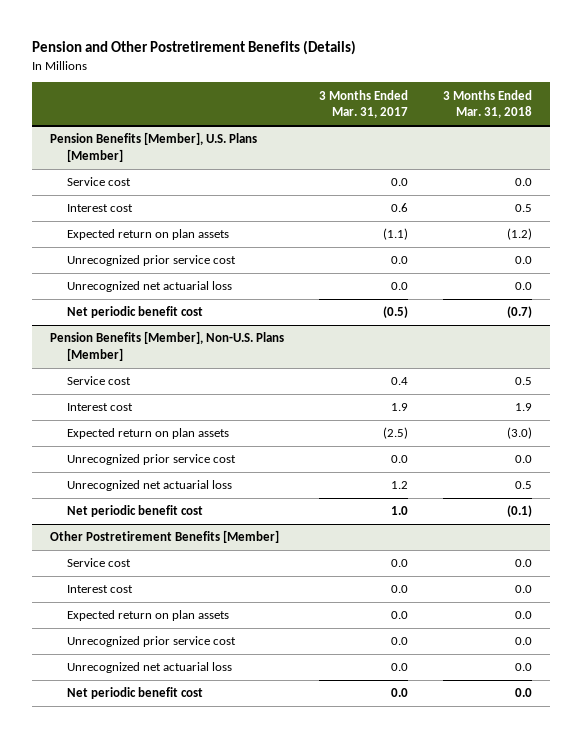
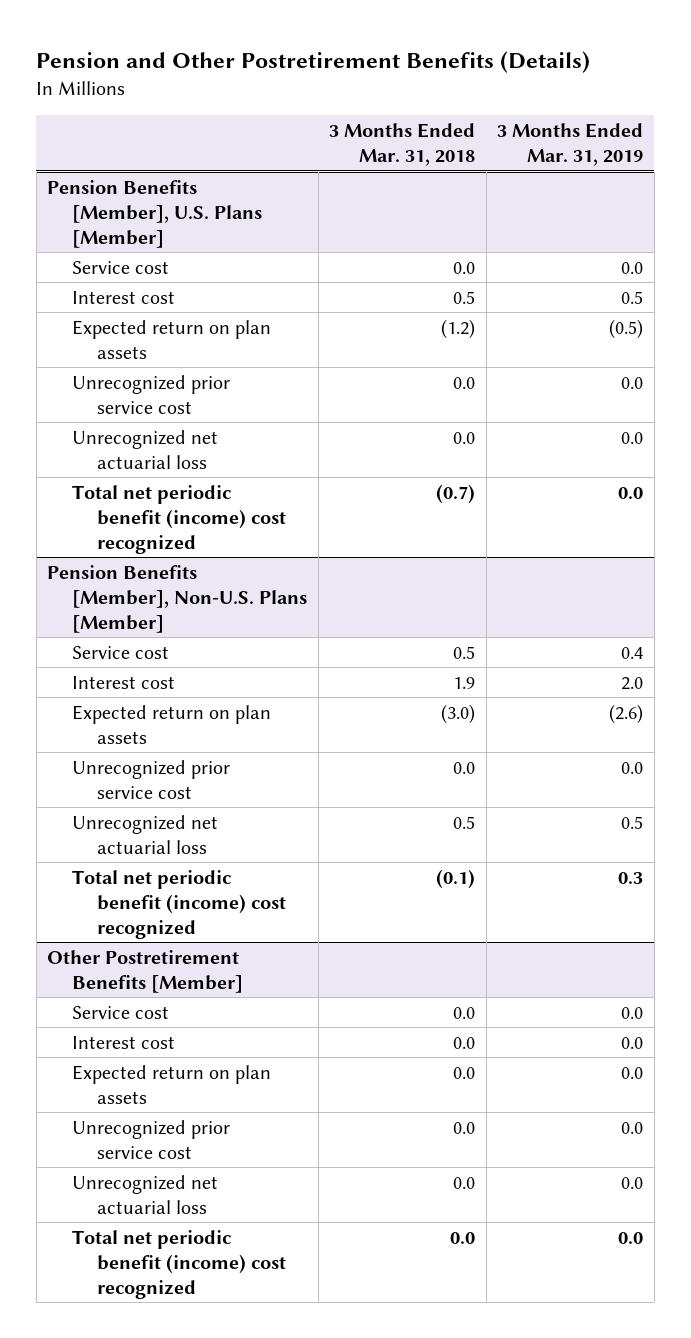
[318,89,408,119] 3 Months Ended Mar. 31, 2017 -> none
none -> [497,122,644,166] 3 Months Ended Mar. 31, 2019
[66,306,203,319] Net periodic benefit cost -> [72,484,287,554] Total net periodic benefit (income) cost recognized
[66,505,203,518] Net periodic benefit cost -> [72,869,287,939] Total net periodic benefit (income) cost recognized
[66,687,203,700] Net periodic benefit cost -> [72,1229,287,1299] Total net periodic benefit (income) cost recognized

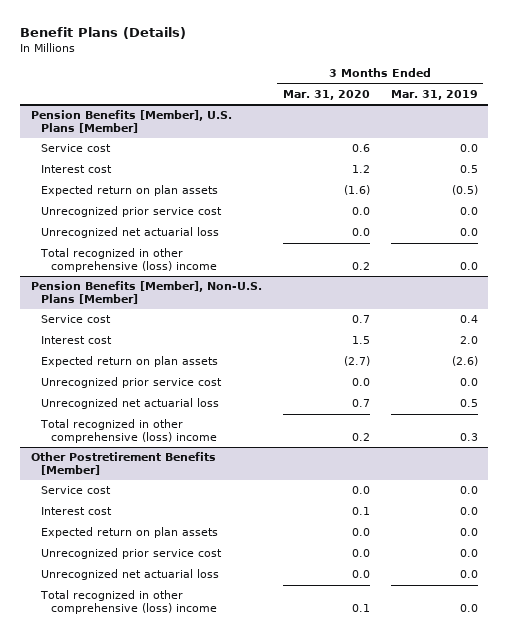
[36,50,591,73] Pension and Other Postretirement Benefits (Details) -> [20,27,187,40] Benefit Plans (Details)
[329,122,476,166] 3 Months Ended Mar. 31, 2018 -> none
none -> [282,89,370,100] Mar. 31, 2020
[72,484,287,554] Total net periodic benefit (income) cost recognized -> [40,248,218,273] Total recognized in other comprehensive (loss) income
[72,869,287,939] Total net periodic benefit (income) cost recognized -> [40,419,218,444] Total recognized in other comprehensive (loss) income
[72,1229,287,1299] Total net periodic benefit (income) cost recognized -> [40,590,218,615] Total recognized in other comprehensive (loss) income

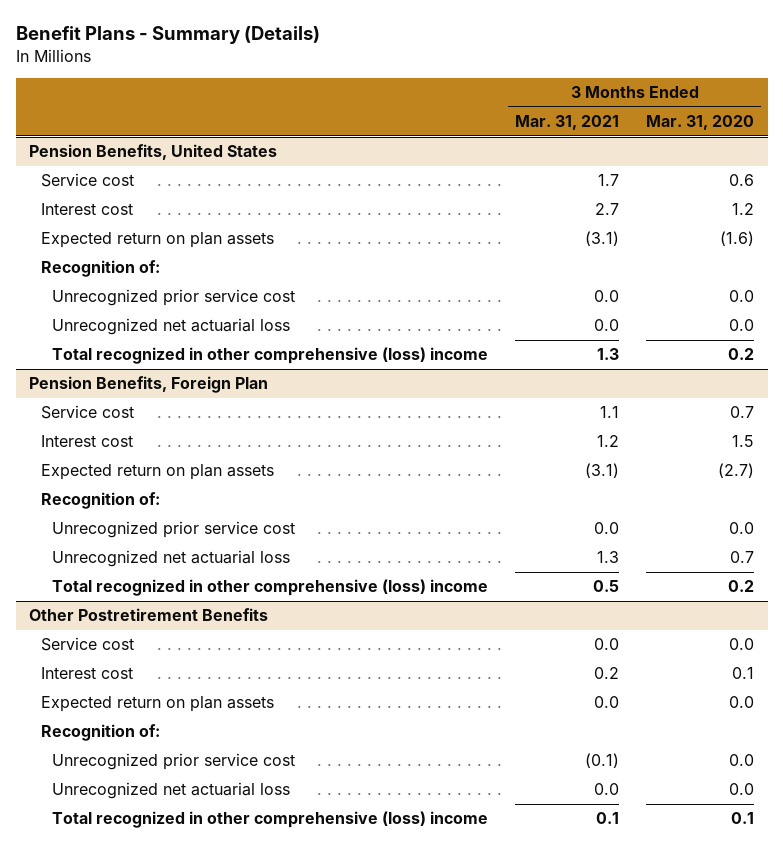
[20,27,187,40] Benefit Plans (Details) -> [15,26,320,45] Benefit Plans - Summary (Details)
[390,89,478,100] Mar. 31, 2019 -> none
none -> [515,114,620,130] Mar. 31, 2021
[30,110,232,134] Pension Benefits [Member], U.S. Plans [Member] -> none
none -> [29,144,278,161] Pension Benefits, United States
none -> [40,260,160,278] Recognition of:
[30,281,262,305] Pension Benefits [Member], Non-U.S. Plans [Member] -> none
none -> [29,376,269,394] Pension Benefits, Foreign Plan
none -> [40,492,160,510] Recognition of:
[30,452,216,476] Other Postretirement Benefits [Member] -> [29,608,269,622] Other Postretirement Benefits
none -> [40,724,160,742] Recognition of:

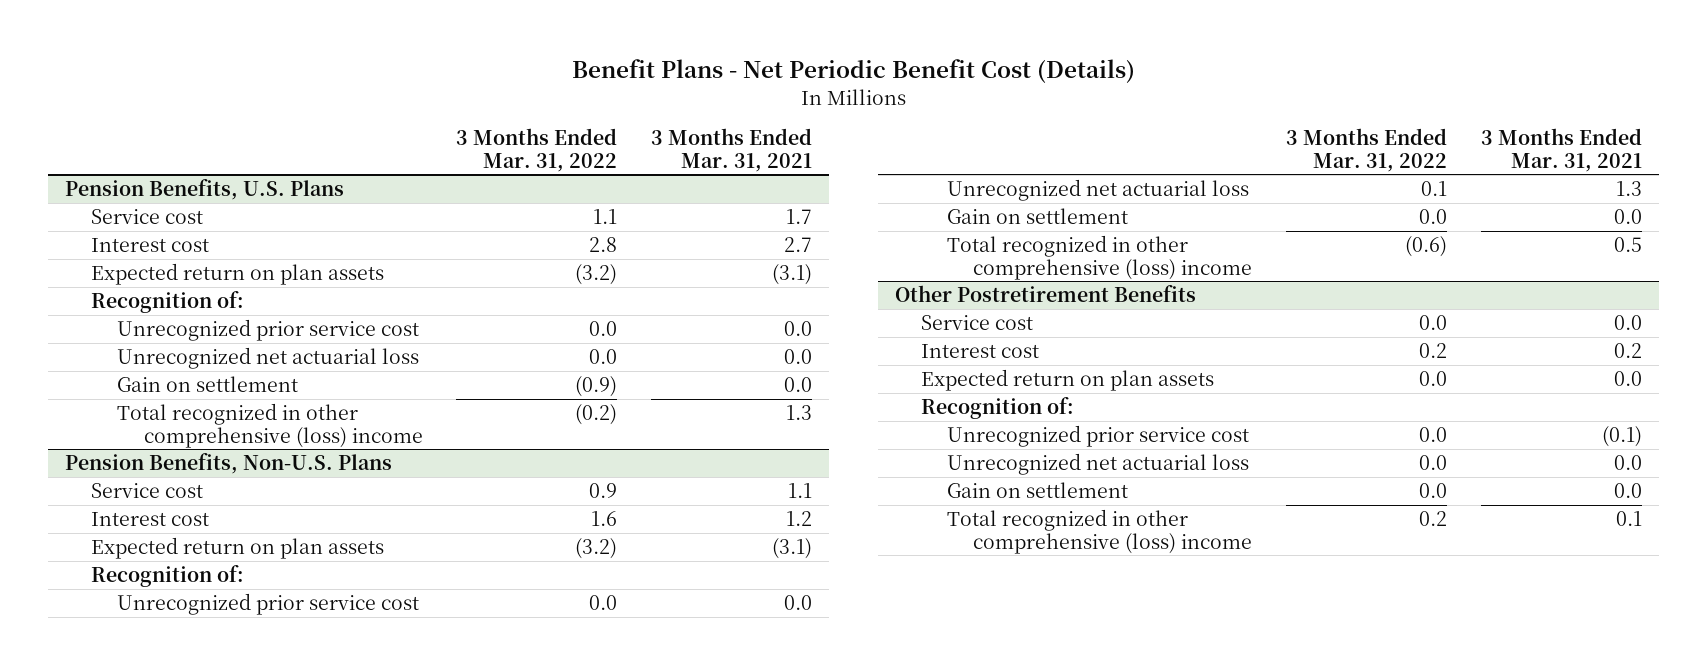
[15,26,320,45] Benefit Plans - Summary (Details) -> [571,59,1135,84] Benefit Plans - Net Periodic Benefit Cost (Details)
[646,114,755,130] Mar. 31, 2020 -> none
none -> [456,127,618,172] 3 Months Ended Mar. 31, 2022
[29,144,278,161] Pension Benefits, United States -> none
none -> [64,178,344,200] Pension Benefits, U.S. Plans
none -> [117,375,299,392] Gain on settlement
[29,376,269,394] Pension Benefits, Foreign Plan -> none
none -> [64,452,392,474] Pension Benefits, Non-U.S. Plans
none -> [947,207,1129,224] Gain on settlement
none -> [947,481,1129,498] Gain on settlement

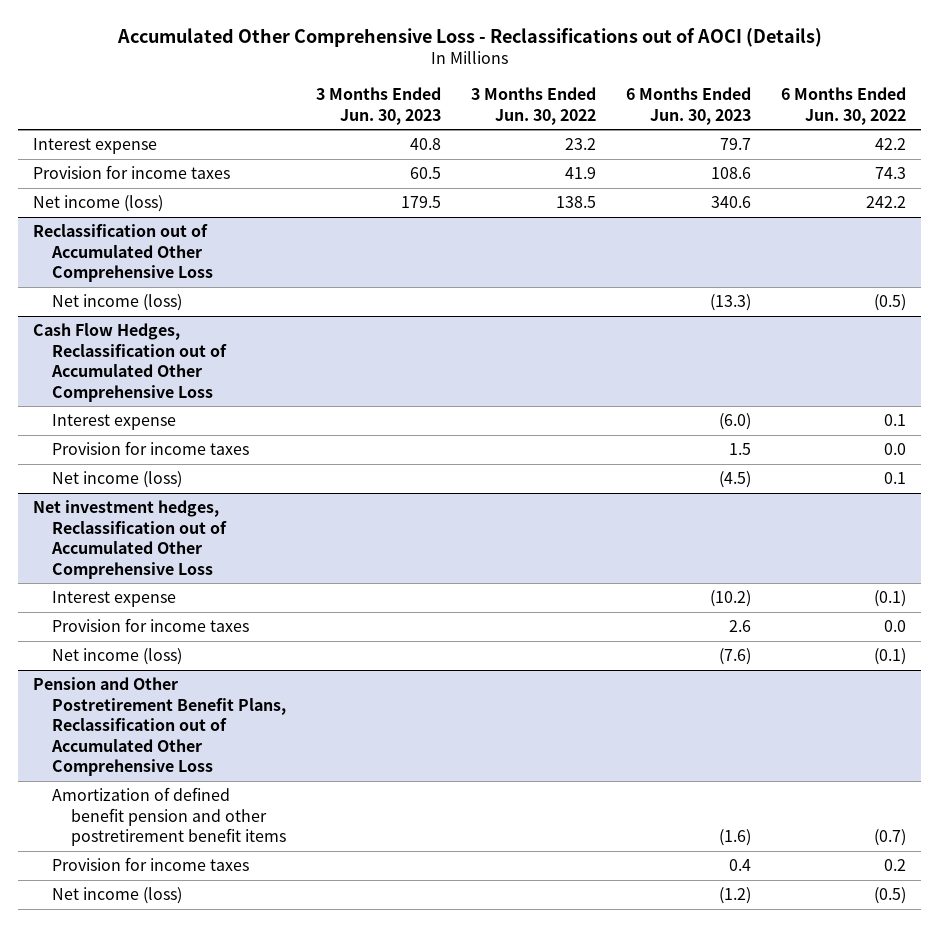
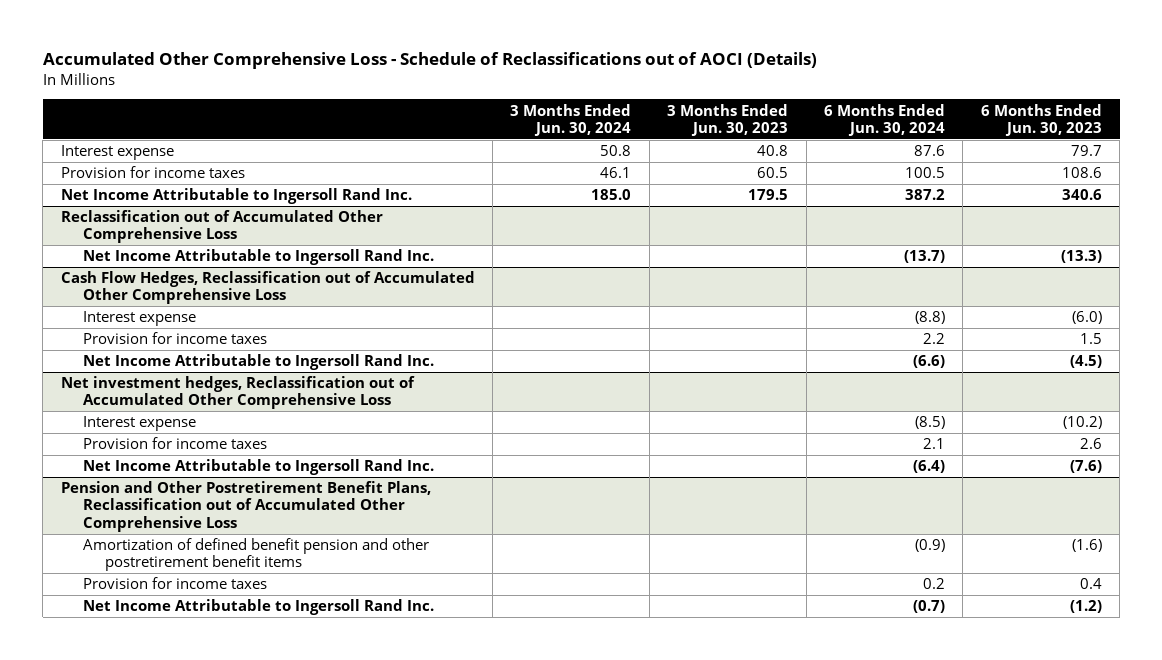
[116,27,822,47] Accumulated Other Comprehensive Loss - Reclassifications out of AOCI (Details) -> [42,52,817,70] Accumulated Other Comprehensive Loss - Schedule of Reclassifications out of AOCI (Details)
[471,87,597,125] 3 Months Ended Jun. 30, 2022 -> none
[781,87,907,125] 6 Months Ended Jun. 30, 2022 -> none
none -> [510,103,632,136] 3 Months Ended Jun. 30, 2024
none -> [823,103,945,136] 6 Months Ended Jun. 30, 2024
[33,195,164,213] Net income (loss) -> [60,188,412,205] Net Income Attributable to Ingersoll Rand Inc.
[52,294,183,312] Net income (loss) -> [82,249,434,266] Net Income Attributable to Ingersoll Rand Inc.
[52,471,183,489] Net income (loss) -> [82,354,434,371] Net Income Attributable to Ingersoll Rand Inc.
[52,648,183,666] Net income (loss) -> [82,459,434,476] Net Income Attributable to Ingersoll Rand Inc.
[52,887,183,905] Net income (loss) -> [82,599,434,616] Net Income Attributable to Ingersoll Rand Inc.

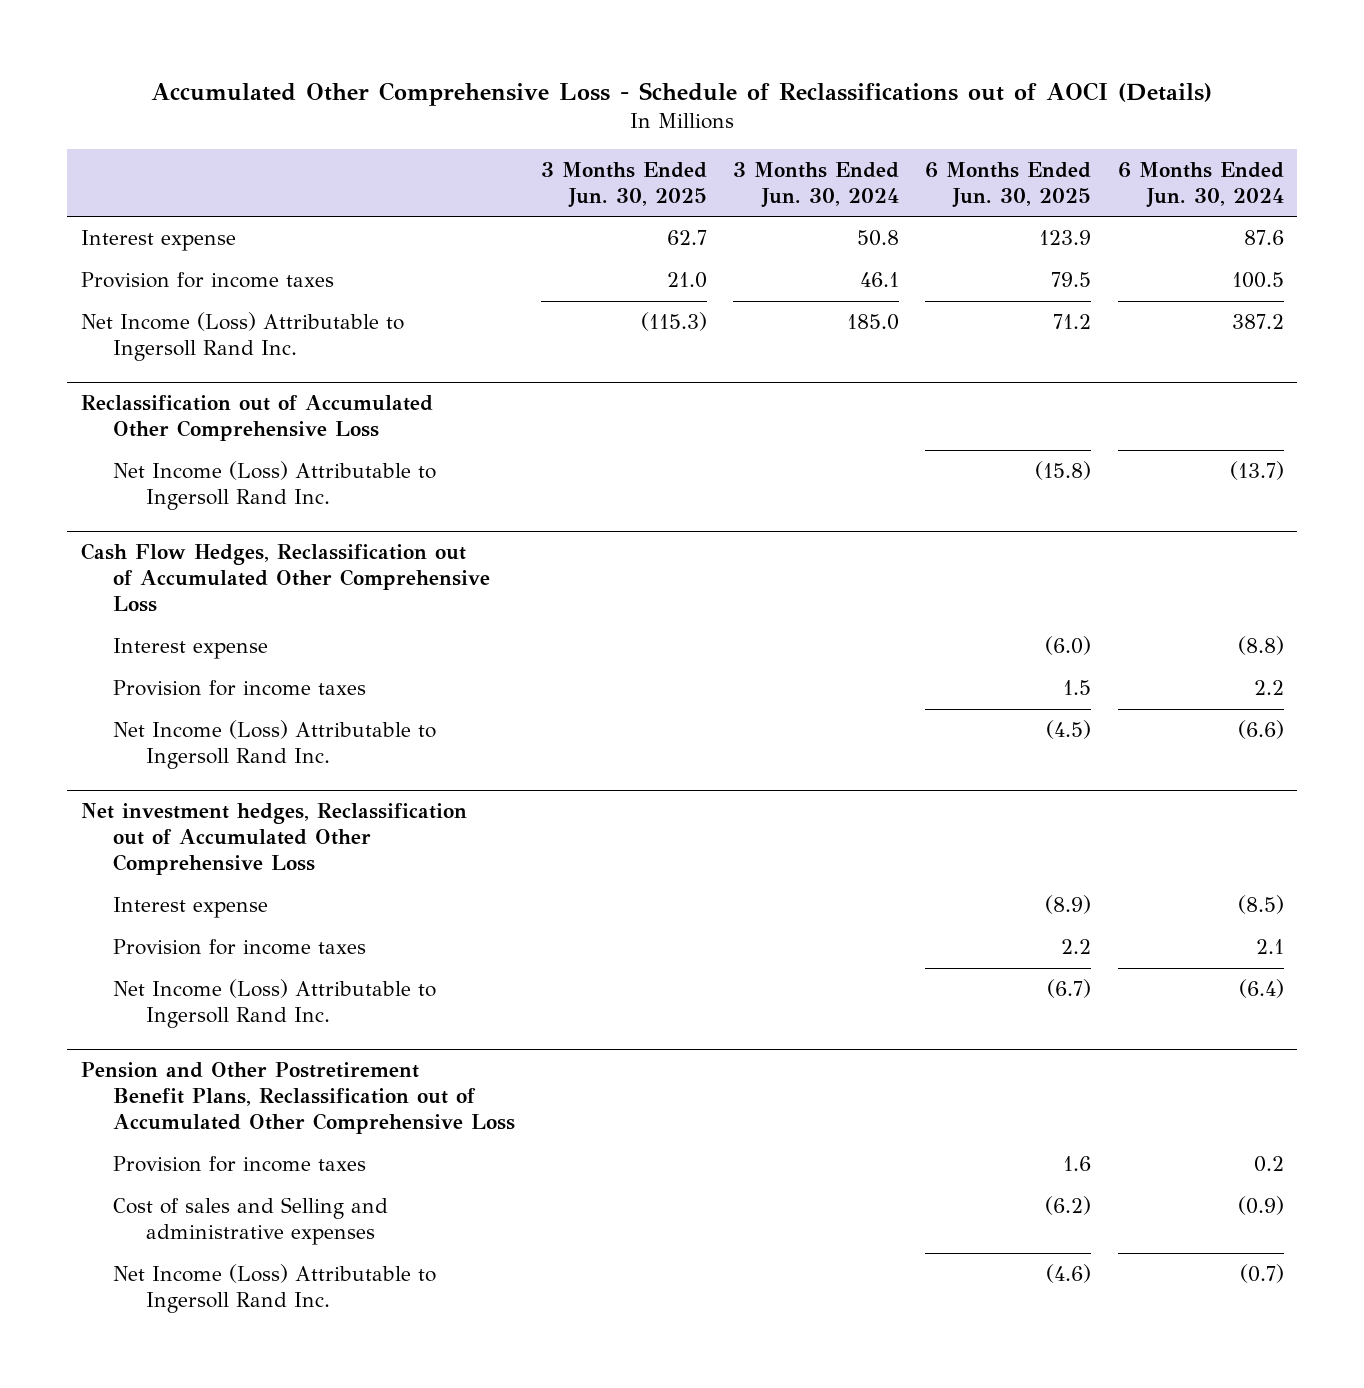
[667,103,789,136] 3 Months Ended Jun. 30, 2023 -> none
[980,103,1102,136] 6 Months Ended Jun. 30, 2023 -> none
none -> [541,161,708,208] 3 Months Ended Jun. 30, 2025
none -> [925,161,1092,208] 6 Months Ended Jun. 30, 2025
[60,188,412,205] Net Income Attributable to Ingersoll Rand Inc. -> [80,311,404,362] Net Income (Loss) Attributable to Ingersoll Rand Inc.
[82,249,434,266] Net Income Attributable to Ingersoll Rand Inc. -> [113,460,437,511] Net Income (Loss) Attributable to Ingersoll Rand Inc.
[82,354,434,371] Net Income Attributable to Ingersoll Rand Inc. -> [113,719,437,770] Net Income (Loss) Attributable to Ingersoll Rand Inc.
[82,459,434,476] Net Income Attributable to Ingersoll Rand Inc. -> [113,978,437,1029] Net Income (Loss) Attributable to Ingersoll Rand Inc.
[82,538,429,572] Amortization of defined benefit pension and other postretirement benefit items -> none
none -> [113,1196,389,1246] Cost of sales and Selling and administrative expenses
[82,599,434,616] Net Income Attributable to Ingersoll Rand Inc. -> [113,1263,437,1314] Net Income (Loss) Attributable to Ingersoll Rand Inc.

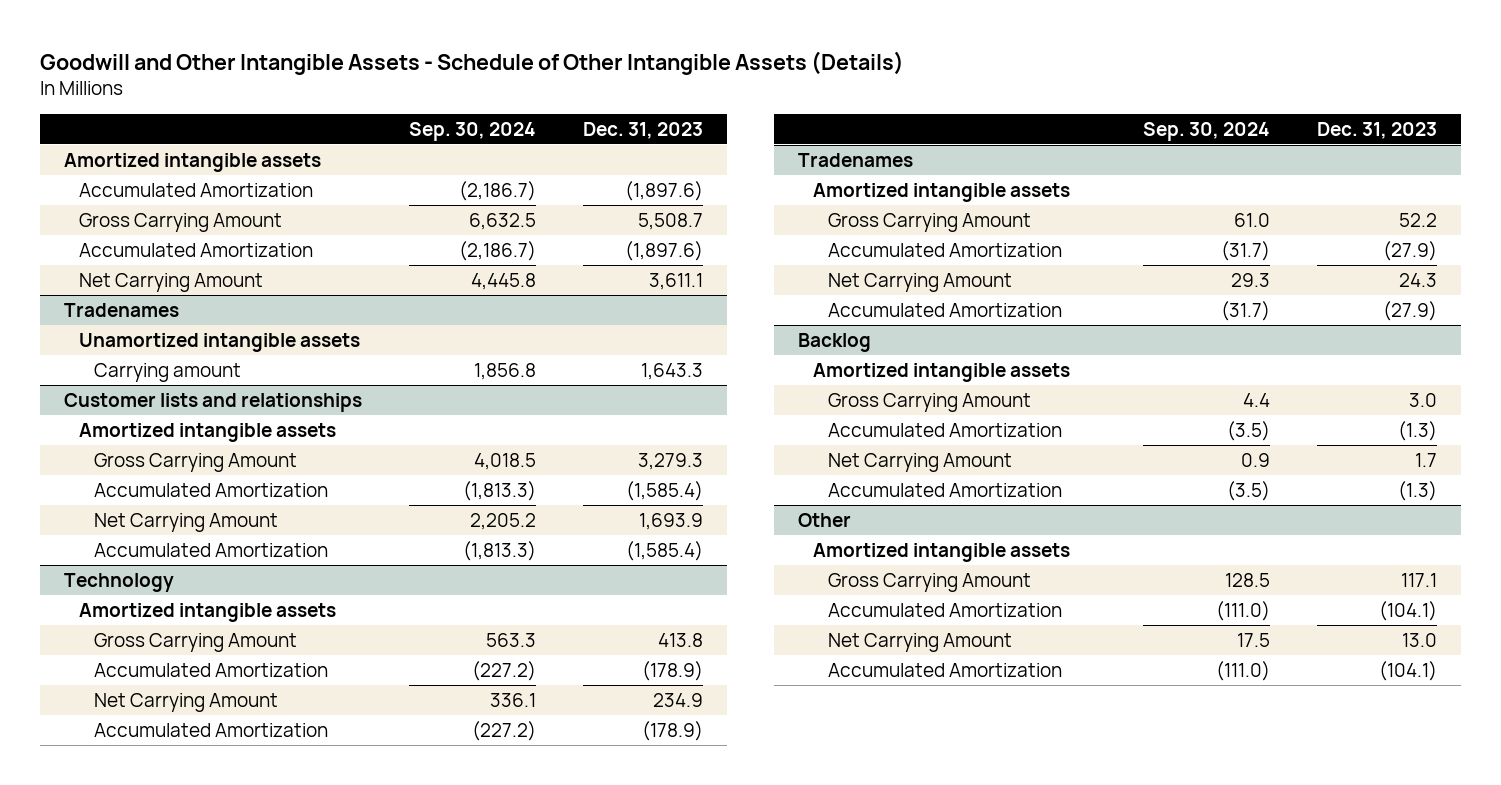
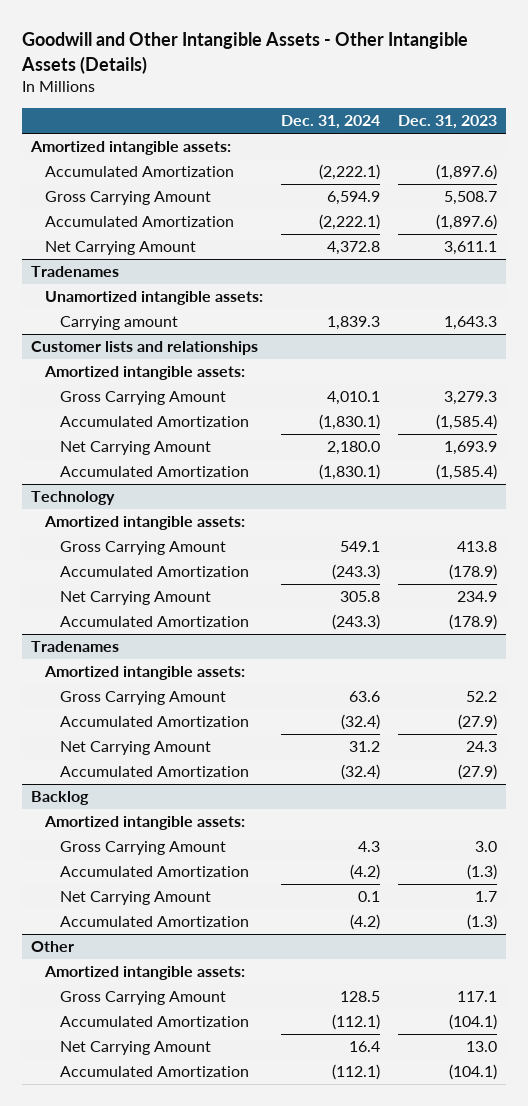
[40,50,905,75] Goodwill and Other Intangible Assets - Schedule of Other Intangible Assets (Details) -> [21,32,469,74] Goodwill and Other Intangible Assets - Other Intangible Assets (Details)
[409,121,537,141] Sep. 30, 2024 -> none
none -> [281,115,381,130] Dec. 31, 2024
[63,152,321,172] Amortized intangible assets -> [29,141,231,156] Amortized intangible assets:
[78,332,360,352] Unamortized intangible assets -> [45,291,264,306] Unamortized intangible assets:
[78,422,336,442] Amortized intangible assets -> [44,366,246,381] Amortized intangible assets:
[78,602,336,622] Amortized intangible assets -> [44,516,246,531] Amortized intangible assets:
[812,182,1070,202] Amortized intangible assets -> [44,666,246,681] Amortized intangible assets:
[812,362,1070,382] Amortized intangible assets -> [44,816,246,831] Amortized intangible assets:
[812,542,1070,562] Amortized intangible assets -> [44,966,246,981] Amortized intangible assets:

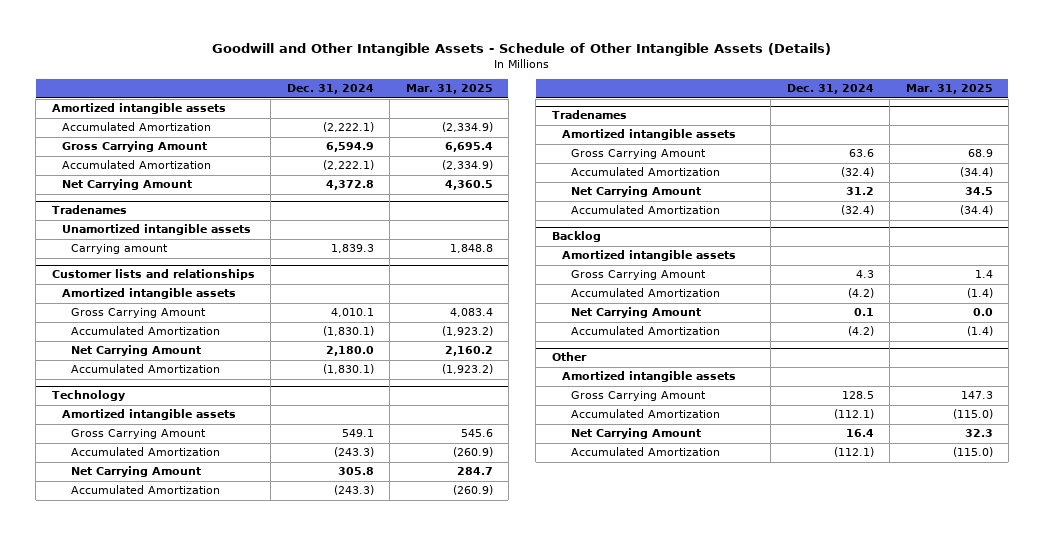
[21,32,469,74] Goodwill and Other Intangible Assets - Other Intangible Assets (Details) -> [212,43,832,57] Goodwill and Other Intangible Assets - Schedule of Other Intangible Assets (Details)
[397,115,497,130] Dec. 31, 2023 -> none
none -> [405,84,493,95] Mar. 31, 2025
[29,141,231,156] Amortized intangible assets: -> [51,103,226,115] Amortized intangible assets
[45,291,264,306] Unamortized intangible assets: -> [61,224,251,236] Unamortized intangible assets
[44,366,246,381] Amortized intangible assets: -> [61,288,236,300] Amortized intangible assets
[44,516,246,531] Amortized intangible assets: -> [61,409,236,421] Amortized intangible assets
[44,666,246,681] Amortized intangible assets: -> [561,129,736,141] Amortized intangible assets
[44,816,246,831] Amortized intangible assets: -> [561,250,736,262] Amortized intangible assets
[44,966,246,981] Amortized intangible assets: -> [561,371,736,383] Amortized intangible assets

